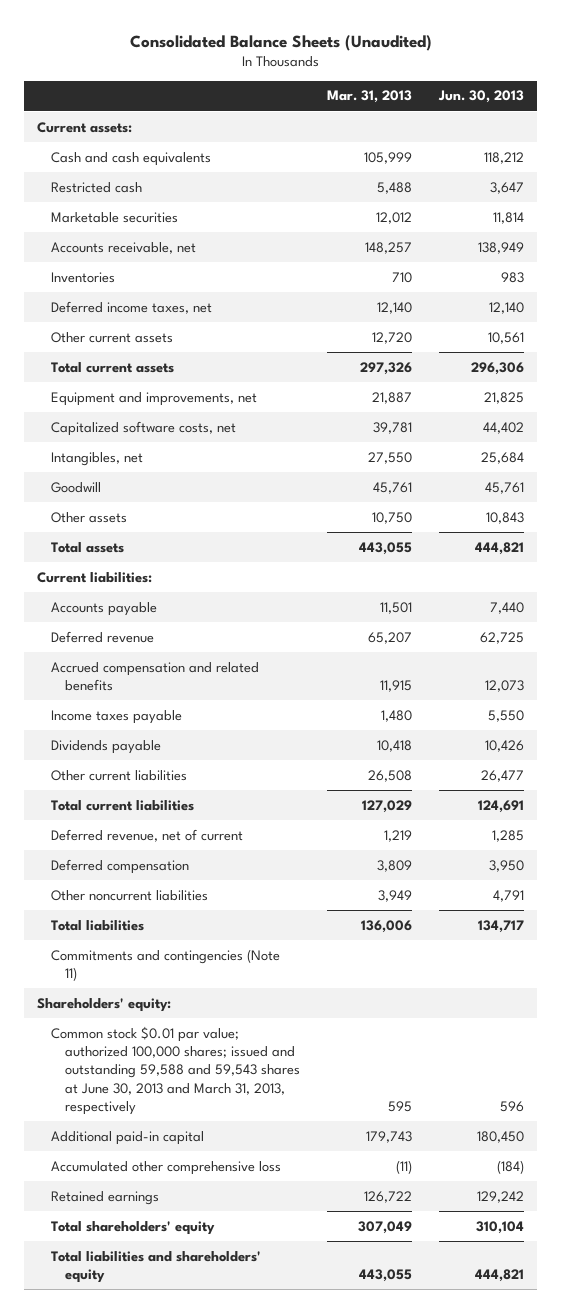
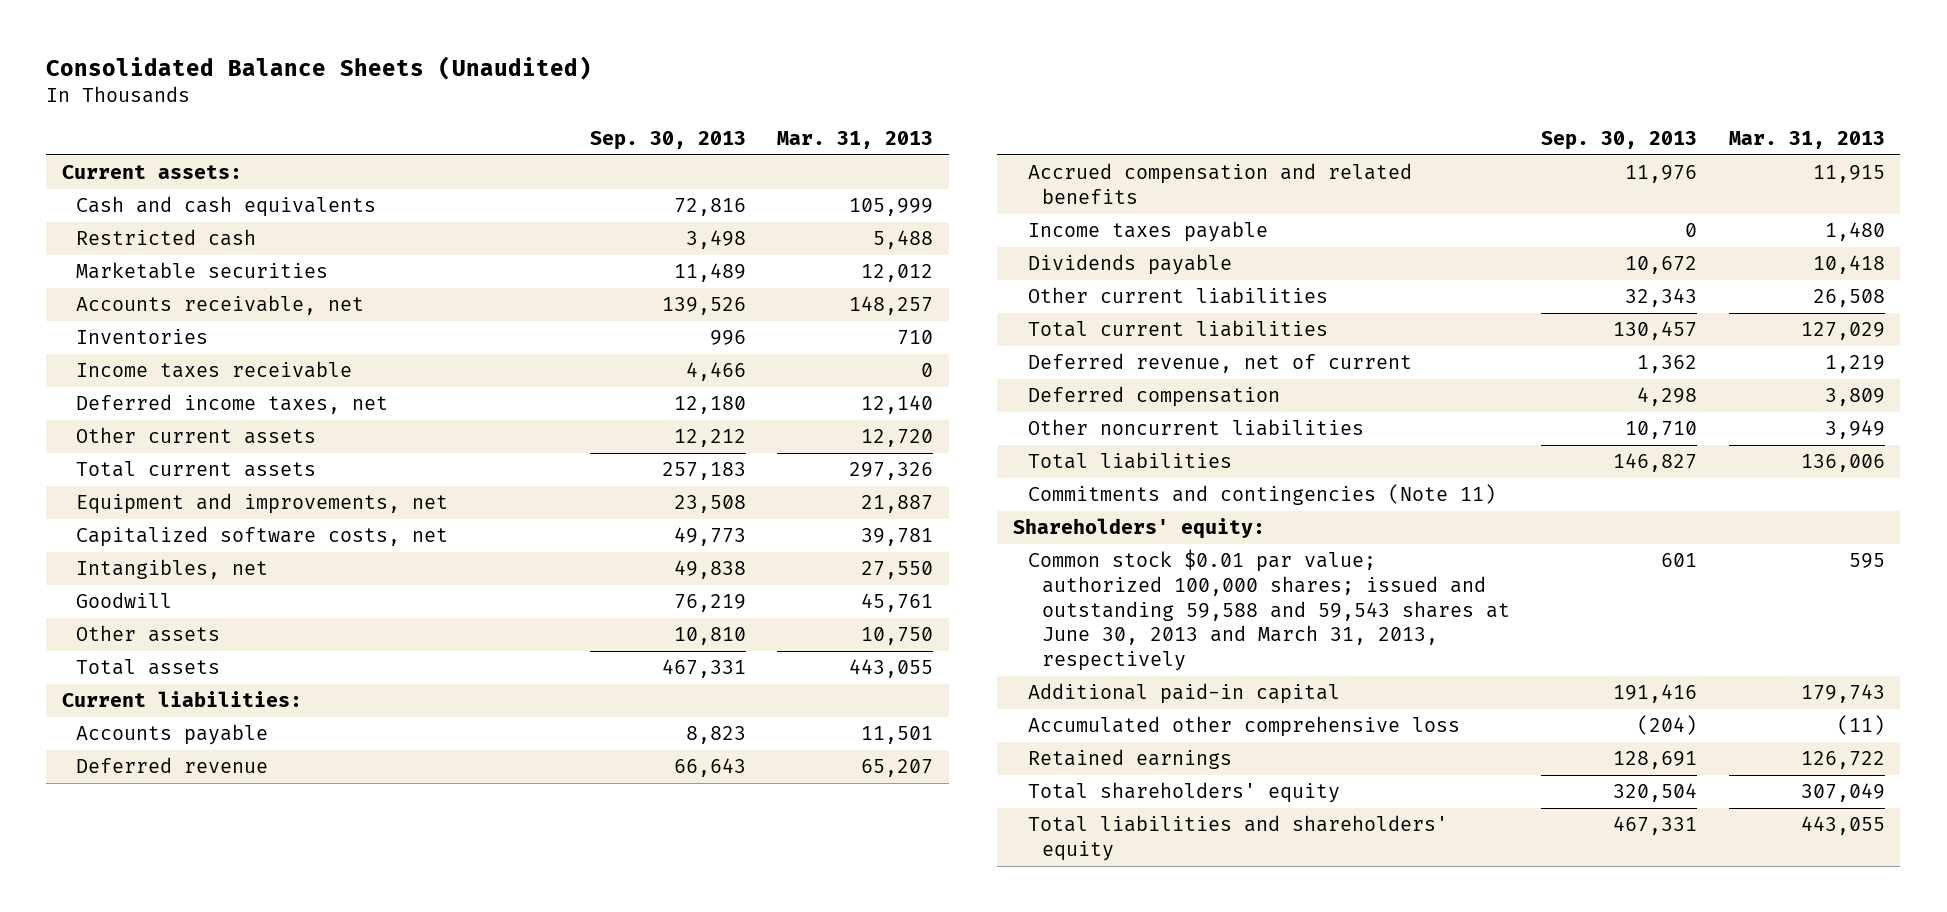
[437,90,524,104] Jun. 30, 2013 -> none
none -> [590,130,747,150] Sep. 30, 2013
none -> [76,361,353,379] Income taxes receivable

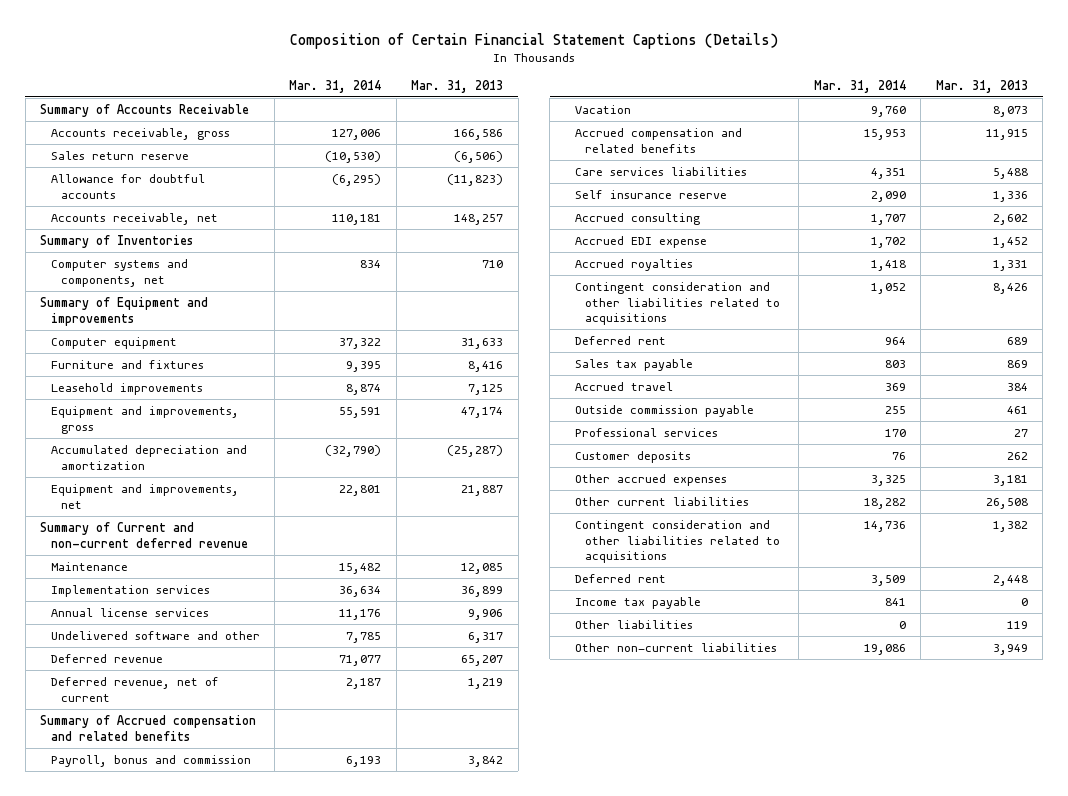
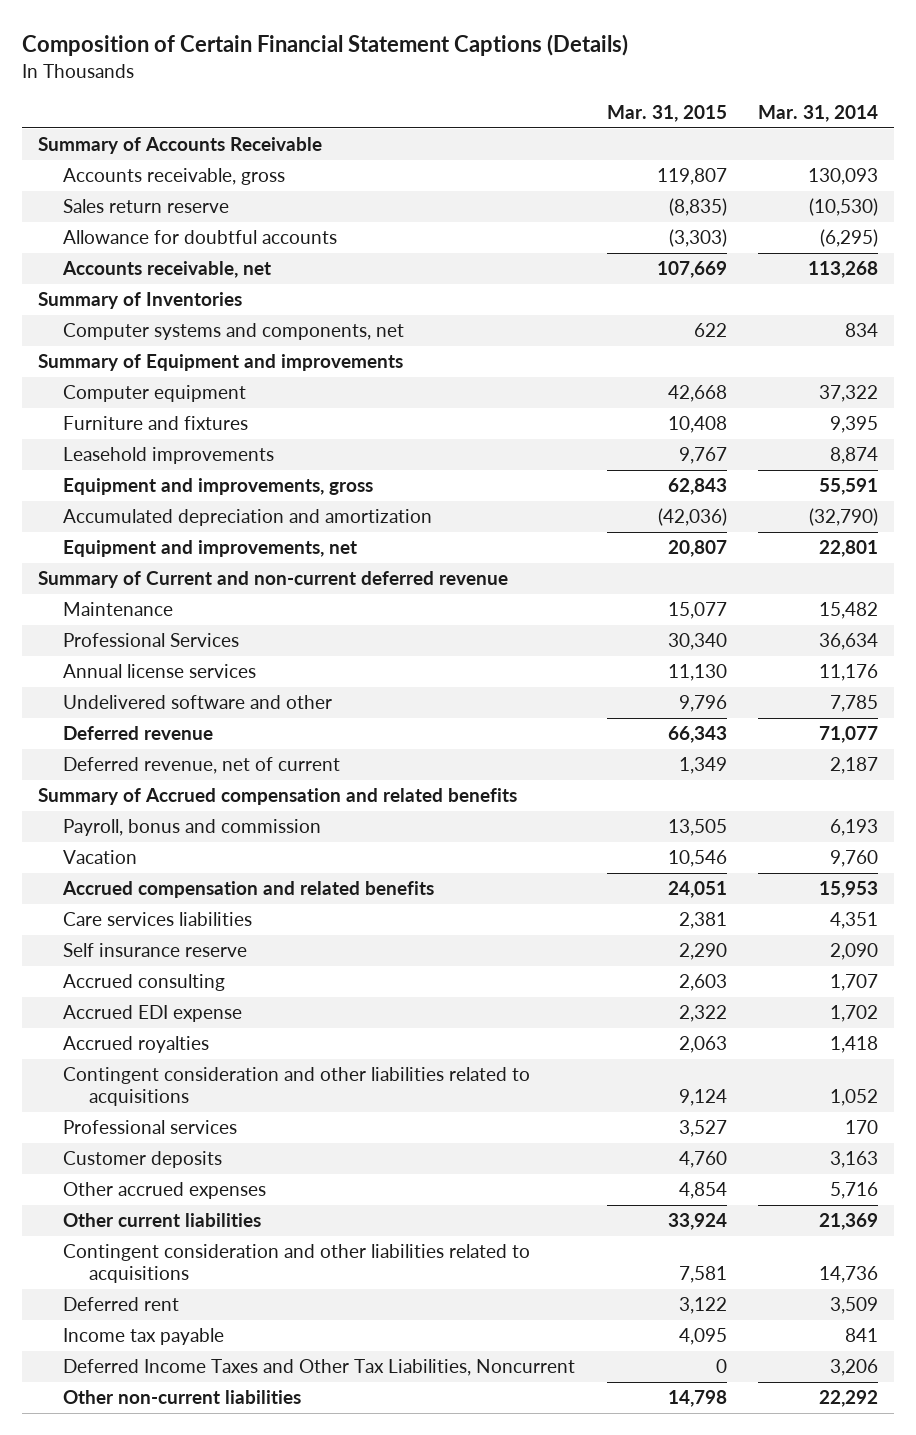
[411,79,504,93] Mar. 31, 2013 -> none
none -> [606,105,727,123] Mar. 31, 2015
[332,128,382,140] 127,006 -> [808,168,879,186] 130,093
[332,213,382,225] 110,181 -> [808,261,879,279] 113,268
[50,584,210,597] Implementation services -> [63,633,240,648] Professional Services
[574,335,666,345] Deferred rent -> none
[574,358,693,371] Sales tax payable -> none
[574,381,673,391] Accrued travel -> none
[574,404,754,417] Outside commission payable -> none
[891,451,906,460] 76 -> [830,1151,879,1169] 3,163
[870,474,906,486] 3,325 -> [830,1182,879,1200] 5,716
[863,497,906,509] 18,282 -> [819,1213,879,1231] 21,369
[574,619,693,629] Other liabilities -> none
none -> [63,1359,576,1377] Deferred Income Taxes and Other Tax Liabilities, Noncurrent
[863,643,906,655] 19,086 -> [819,1390,879,1408] 22,292

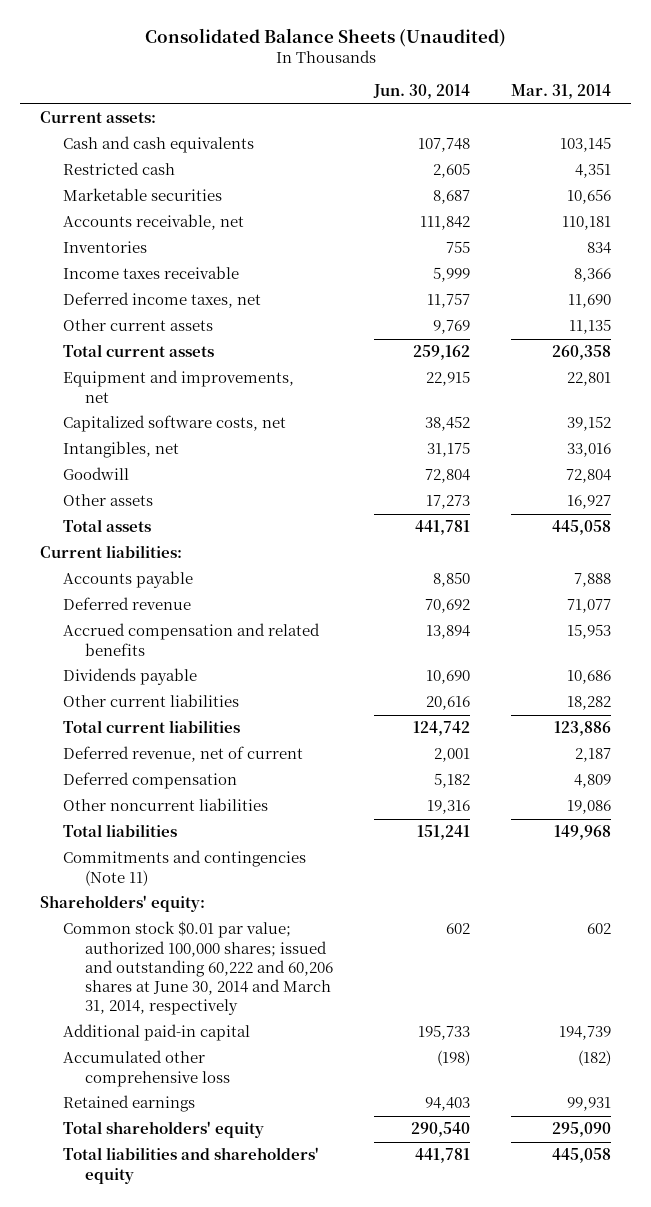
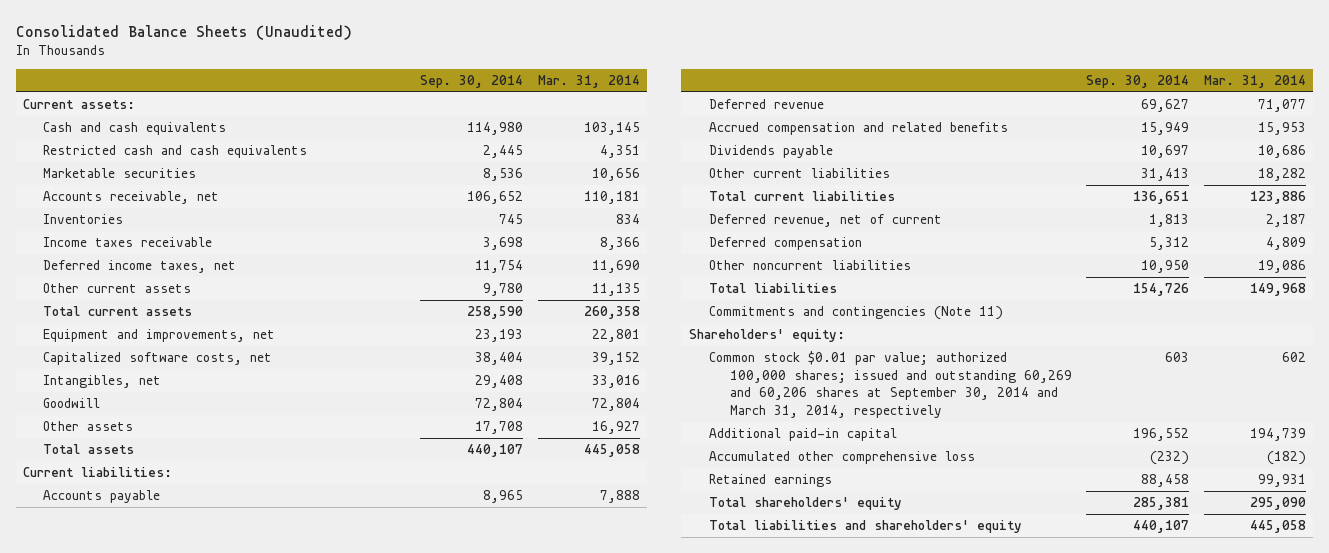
[372,84,470,100] Jun. 30, 2014 -> none
none -> [420,75,524,89] Sep. 30, 2014
[62,162,175,176] Restricted cash -> [43,145,308,159] Restricted cash and cash equivalents
[62,921,334,1016] Common stock $0.01 par value; authorized 100,000 shares; issued and outstanding 60,222 and 60,206 shares at June 30, 2014 and March 31, 2014, respectively -> [709,351,1072,418] Common stock $0.01 par value; authorized 100,000 shares; issued and outstanding 60,269 and 60,206 shares at September 30, 2014 and March 31, 2014, respectively

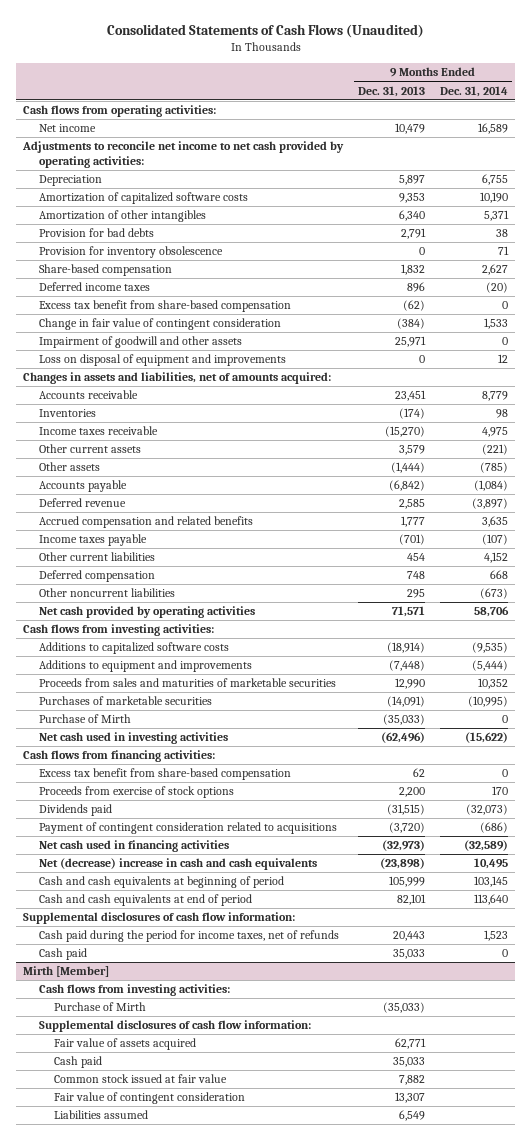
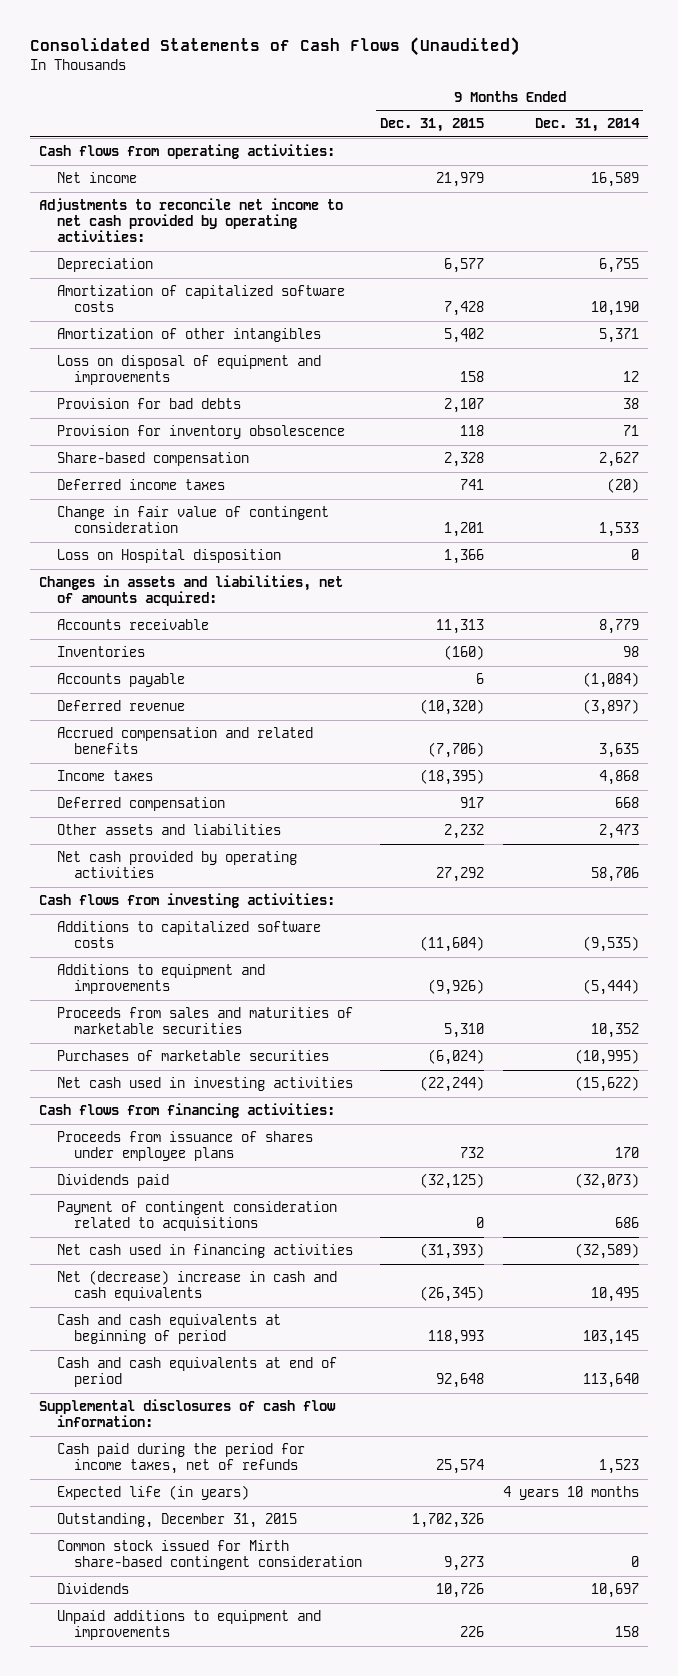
[358,85,426,97] Dec. 31, 2013 -> none
none -> [380,118,485,133] Dec. 31, 2015
[38,354,286,367] Loss on disposal of equipment and improvements -> [56,355,321,386] Loss on disposal of equipment and improvements
[38,300,291,313] Excess tax benefit from share-based compensation -> none
[38,336,242,349] Impairment of goodwill and other assets -> none
none -> [56,549,281,564] Loss on Hospital disposition
[38,426,158,436] Income taxes receivable -> none
[38,444,141,454] Other current assets -> none
[38,462,100,472] Other assets -> none
[38,552,155,562] Other current liabilities -> none
[38,534,147,547] Income taxes payable -> [56,770,153,782] Income taxes
[481,534,508,546] (107) -> [598,770,639,786] 4,868
[38,588,175,598] Other noncurrent liabilities -> none
none -> [56,824,281,836] Other assets and liabilities
[38,714,131,724] Purchase of Mirth -> none
[38,768,291,781] Excess tax benefit from share-based compensation -> none
[38,786,234,799] Proceeds from exercise of stock options -> [56,1131,313,1162] Proceeds from issuance of shares under employee plans
[479,822,508,834] (686) -> [614,1217,639,1229] 686
[38,948,87,961] Cash paid -> none
[23,966,110,978] Mirth [Member] -> none
[38,984,230,997] Cash flows from investing activities: -> none
[54,1002,147,1012] Purchase of Mirth -> none
[38,1020,311,1033] Supplemental disclosures of cash flow information: -> none
[54,1038,197,1051] Fair value of assets acquired -> none
[54,1056,103,1069] Cash paid -> none
[54,1074,228,1084] Common stock issued at fair value -> none
[54,1092,246,1105] Fair value of contingent consideration -> none
[54,1110,149,1120] Liabilities assumed -> none
none -> [56,1485,249,1501] Expected life (in years)
none -> [56,1513,297,1529] Outstanding, December 31, 2015
none -> [56,1540,363,1571] Common stock issued for Mirth share-based contingent consideration
none -> [56,1583,129,1595] Dividends
none -> [56,1610,321,1641] Unpaid additions to equipment and improvements

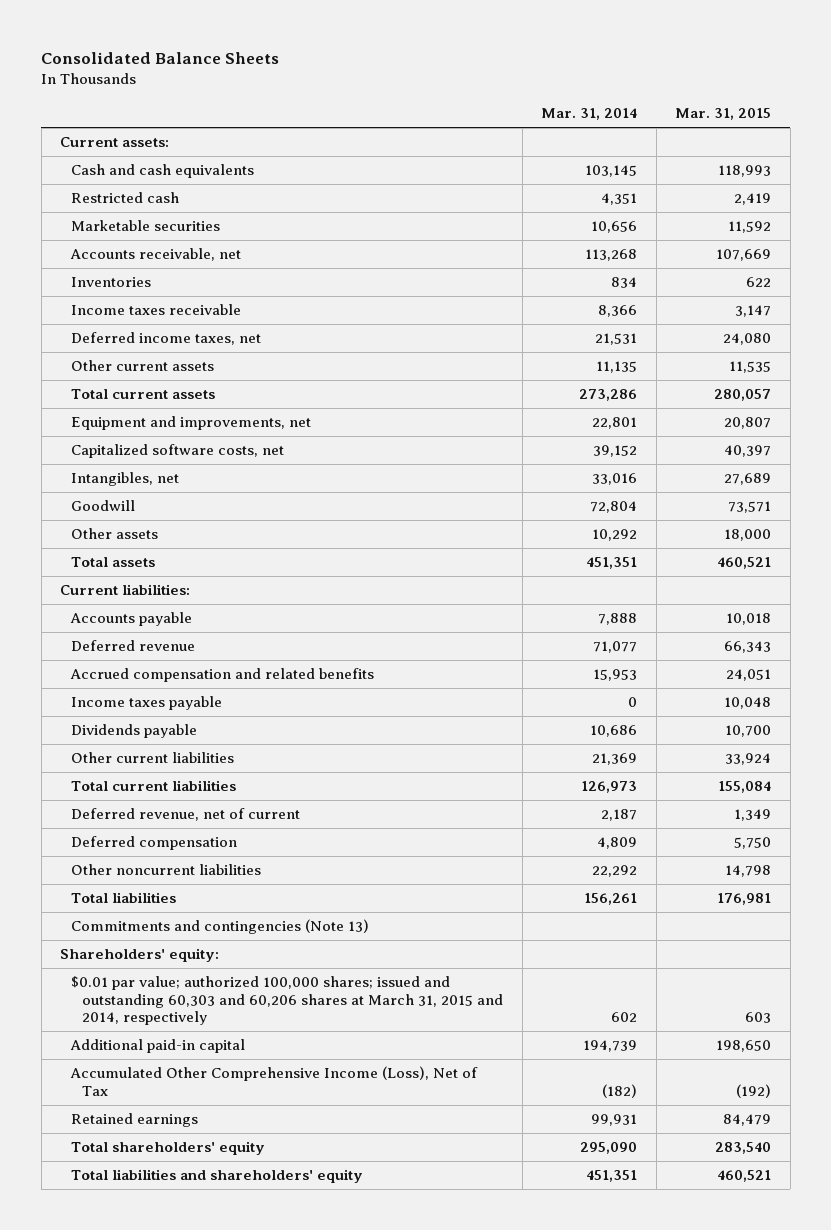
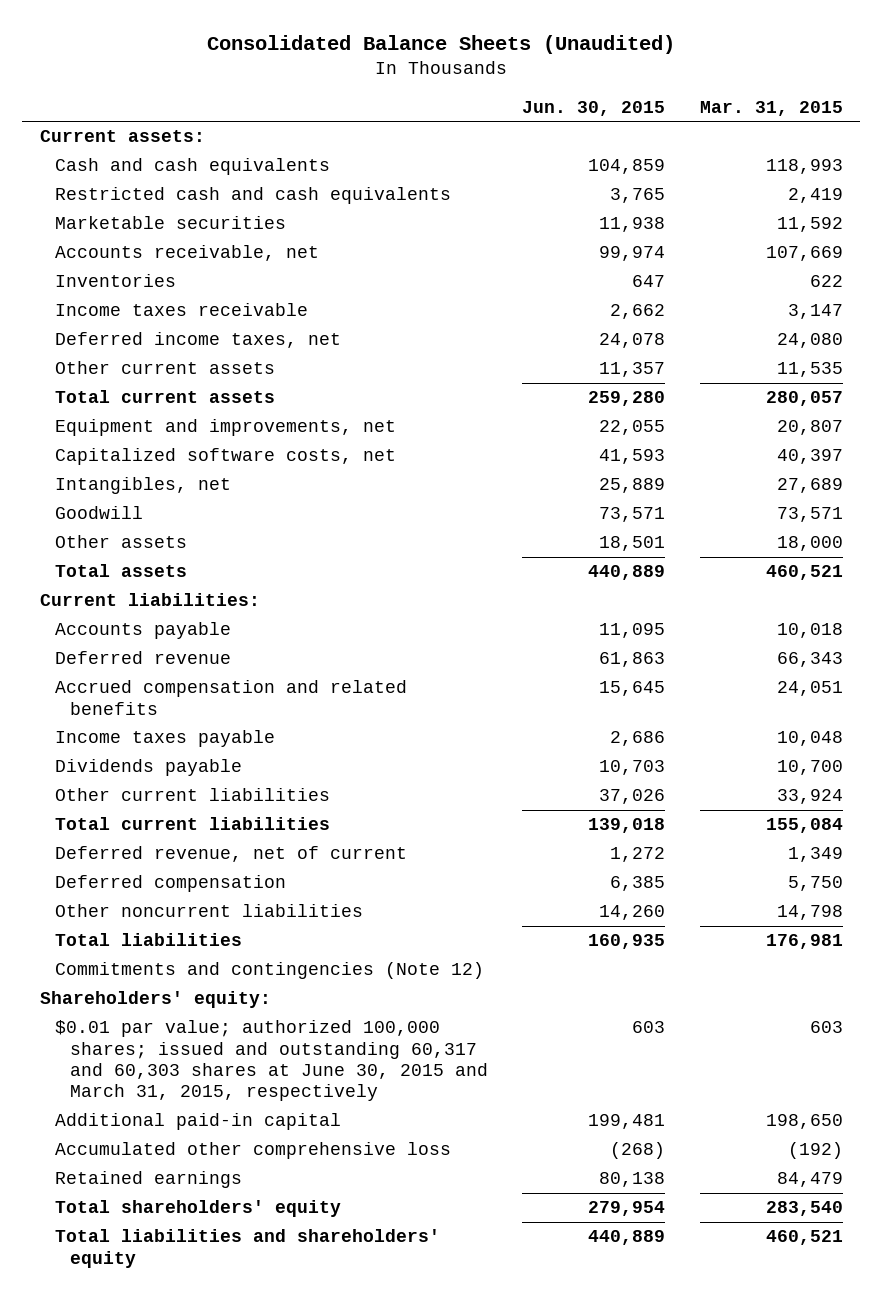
[41,52,280,65] Consolidated Balance Sheets -> [207,35,676,55] Consolidated Balance Sheets (Unaudited)
[541,108,638,121] Mar. 31, 2014 -> none
none -> [522,100,666,116] Jun. 30, 2015
[71,192,180,204] Restricted cash -> [54,187,451,205] Restricted cash and cash equivalents
[71,919,370,935] Commitments and contingencies (Note 13) -> [54,962,484,980] Commitments and contingencies (Note 12)
[71,976,504,1026] $0.01 par value; authorized 100,000 shares; issued and outstanding 60,303 and 60,206 shares at March 31, 2015 and 2014, respectively -> [54,1020,488,1102] $0.01 par value; authorized 100,000 shares; issued and outstanding 60,317 and 60,303 shares at June 30, 2015 and March 31, 2015, respectively
[70,1066,479,1096] Accumulated Other Comprehensive Income (Loss), Net of Tax -> [54,1142,451,1160] Accumulated other comprehensive loss

